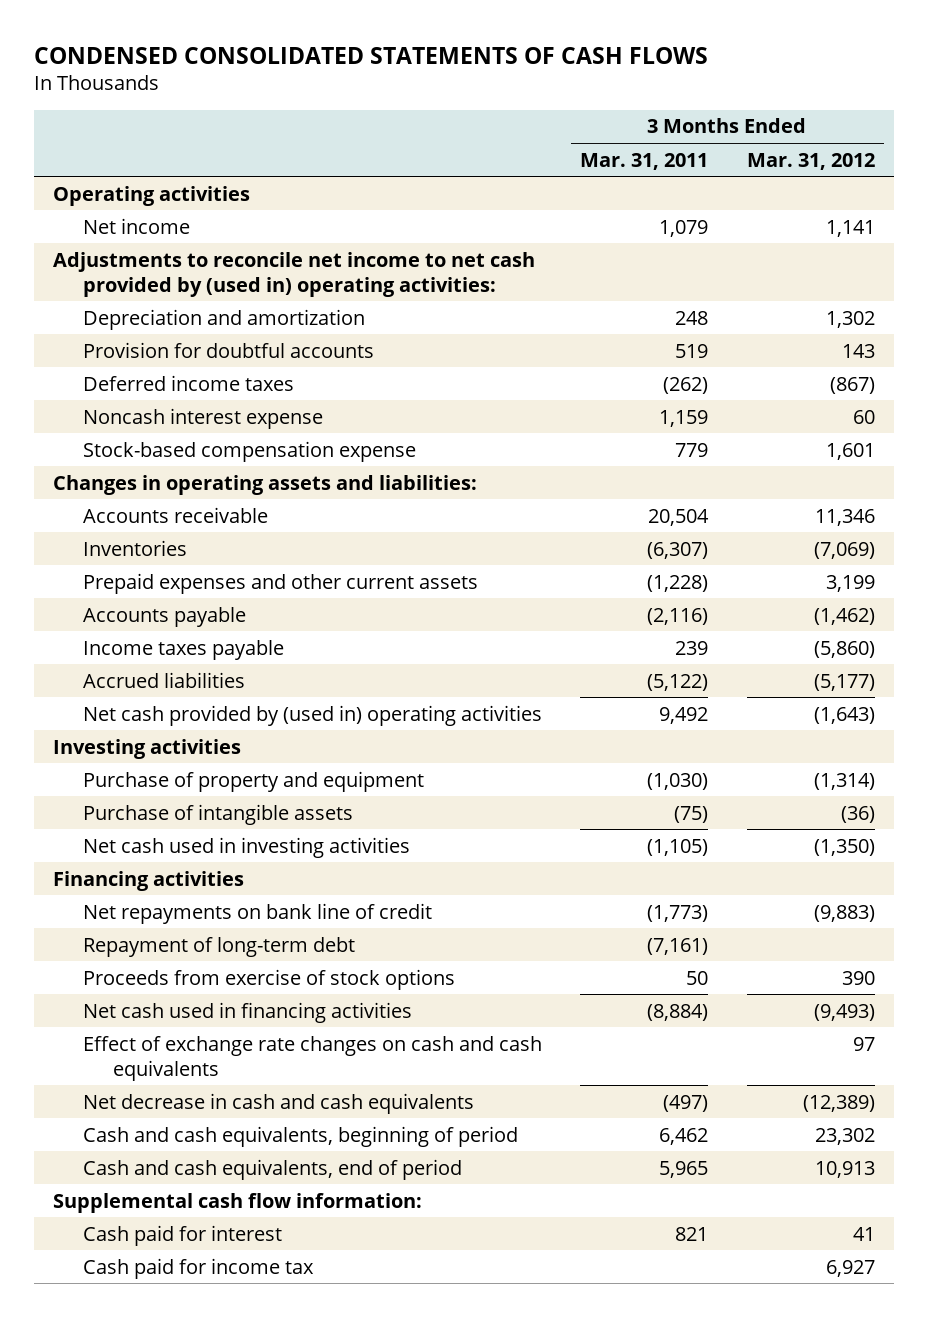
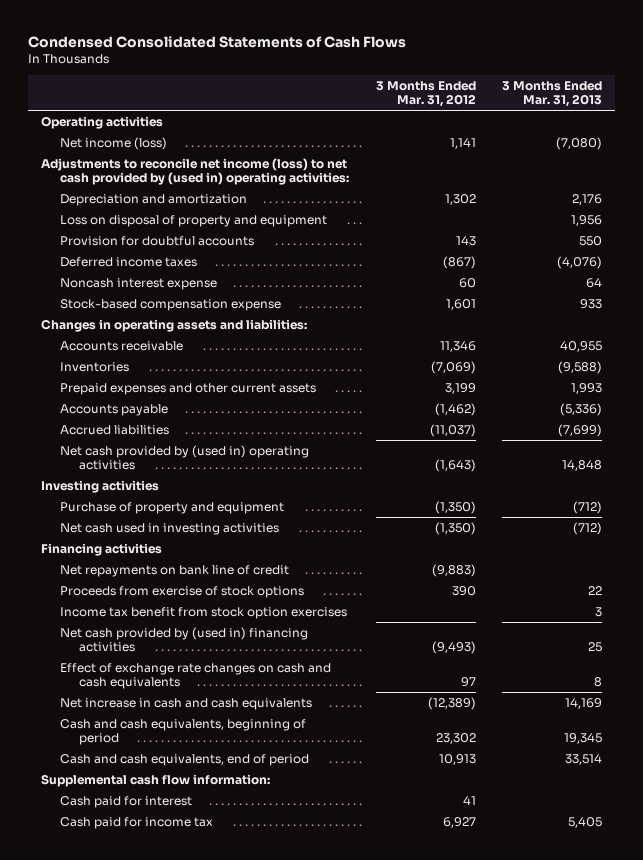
[33,47,708,65] CONDENSED CONSOLIDATED STATEMENTS OF CASH FLOWS -> [27,35,406,48] Condensed Consolidated Statements of Cash Flows
[580,152,709,170] Mar. 31, 2011 -> none
none -> [502,80,603,108] 3 Months Ended Mar. 31, 2013
[83,217,191,234] Net income -> [60,136,168,150] Net income (loss)
[52,251,535,297] Adjustments to reconcile net income to net cash provided by (used in) operating activities: -> [41,157,350,186] Adjustments to reconcile net income (loss) to net cash provided by (used in) operating activities:
none -> [60,214,328,227] Loss on disposal of property and equipment
[83,639,285,660] Income taxes payable -> none
[813,673,875,691] (5,177) -> [429,423,476,437] (11,037)
[83,803,354,825] Purchase of intangible assets -> none
[813,772,875,790] (1,314) -> [434,500,476,514] (1,350)
[83,936,356,957] Repayment of long-term debt -> none
none -> [60,606,348,619] Income tax benefit from stock option exercises
[83,1001,413,1023] Net cash used in financing activities -> [60,626,309,653] Net cash provided by (used in) financing activities
[83,1092,475,1114] Net decrease in cash and cash equivalents -> [60,697,313,710] Net increase in cash and cash equivalents

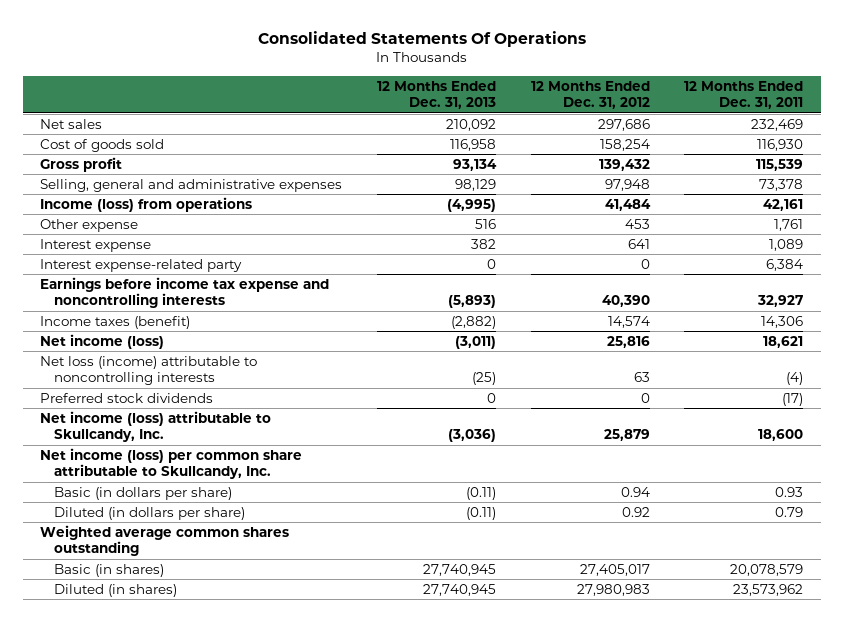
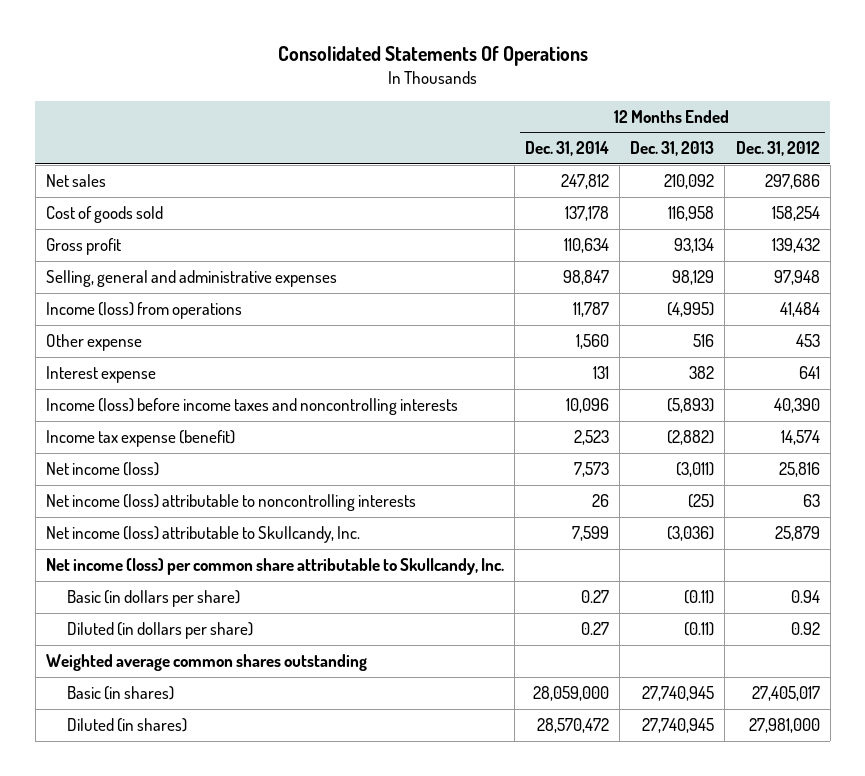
[684,80,804,110] 12 Months Ended Dec. 31, 2011 -> none
none -> [525,141,610,157] Dec. 31, 2014
[40,258,243,272] Interest expense-related party -> none
[40,276,330,309] Earnings before income tax expense and noncontrolling interests -> [45,397,458,415] Income (loss) before income taxes and noncontrolling interests
[40,315,191,329] Income taxes (benefit) -> [45,429,235,447] Income tax expense (benefit)
[40,392,214,403] Preferred stock dividends -> none
[40,355,258,386] Net loss (income) attributable to noncontrolling interests -> [45,493,416,511] Net income (loss) attributable to noncontrolling interests
[576,583,650,596] 27,980,983 -> [748,717,820,733] 27,981,000

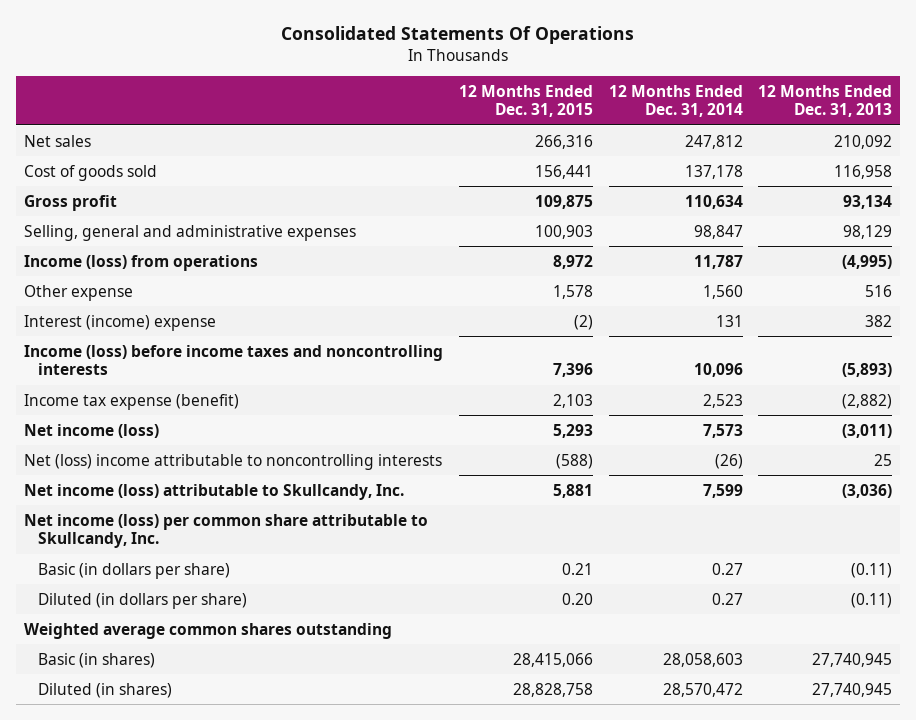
[735,141,820,157] Dec. 31, 2012 -> none
none -> [458,84,593,118] 12 Months Ended Dec. 31, 2015
[45,365,156,383] Interest expense -> [23,314,216,331] Interest (income) expense
[45,493,416,511] Net income (loss) attributable to noncontrolling interests -> [23,453,442,470] Net (loss) income attributable to noncontrolling interests
[592,493,610,507] 26 -> [714,453,743,469] (26)
[688,493,715,508] (25) -> [874,453,893,466] 25
[533,685,610,701] 28,059,000 -> [662,652,743,667] 28,058,603

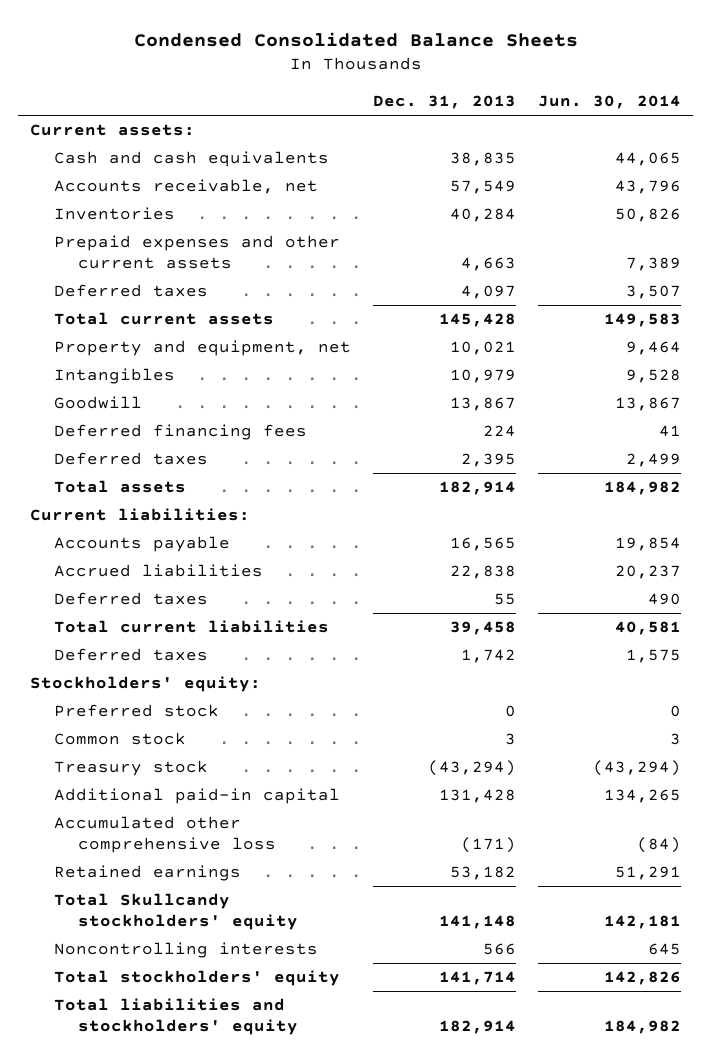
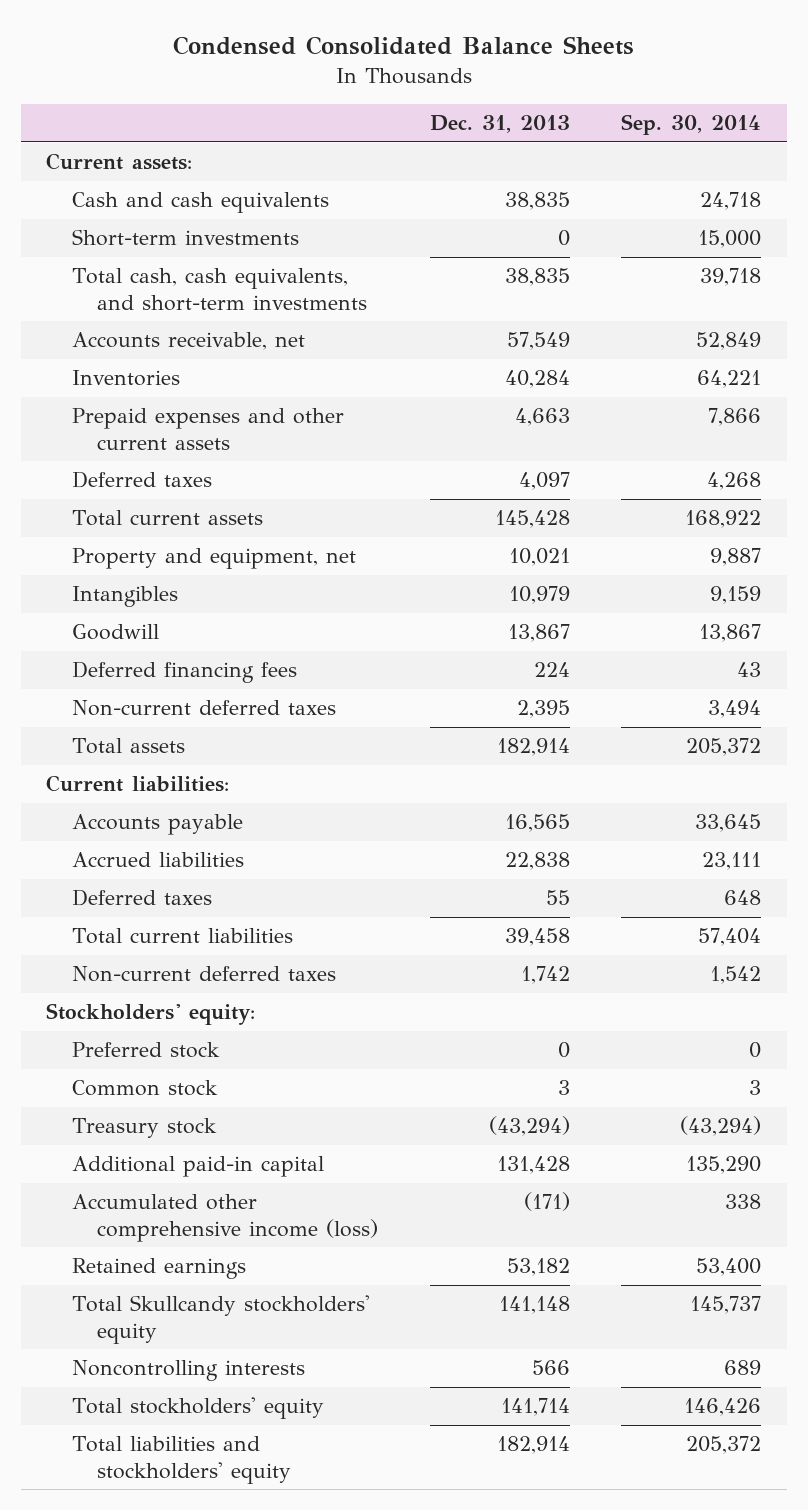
[538,95,682,110] Jun. 30, 2014 -> none
none -> [621,114,762,136] Sep. 30, 2014
none -> [71,229,299,247] Short-term investments
none -> [71,268,367,311] Total cash, cash equivalents, and short-term investments
[53,452,208,466] Deferred taxes -> [71,700,336,717] Non-current deferred taxes
[53,648,208,662] Deferred taxes -> [71,966,336,983] Non-current deferred taxes
[53,816,277,854] Accumulated other comprehensive loss -> [71,1194,378,1242] Accumulated other comprehensive income (loss)

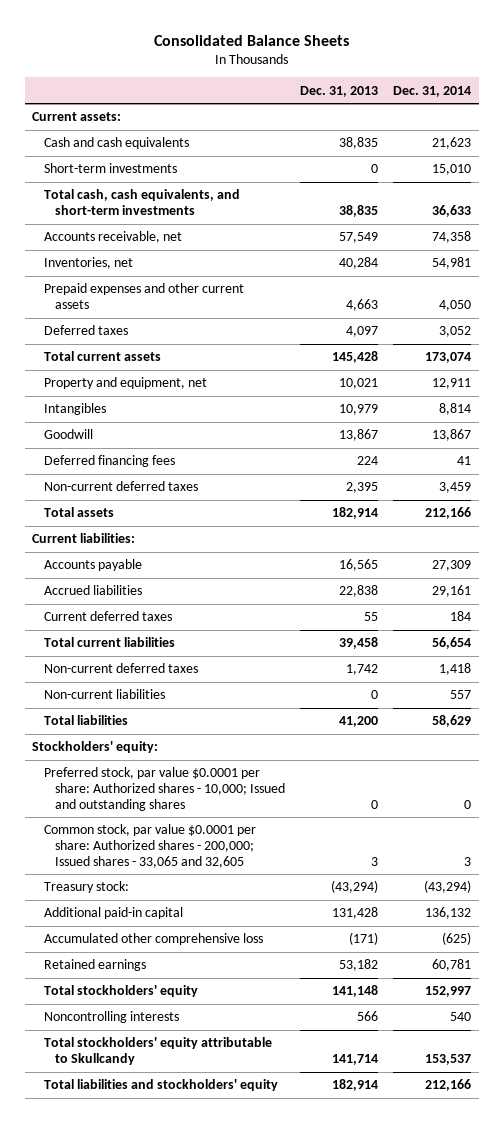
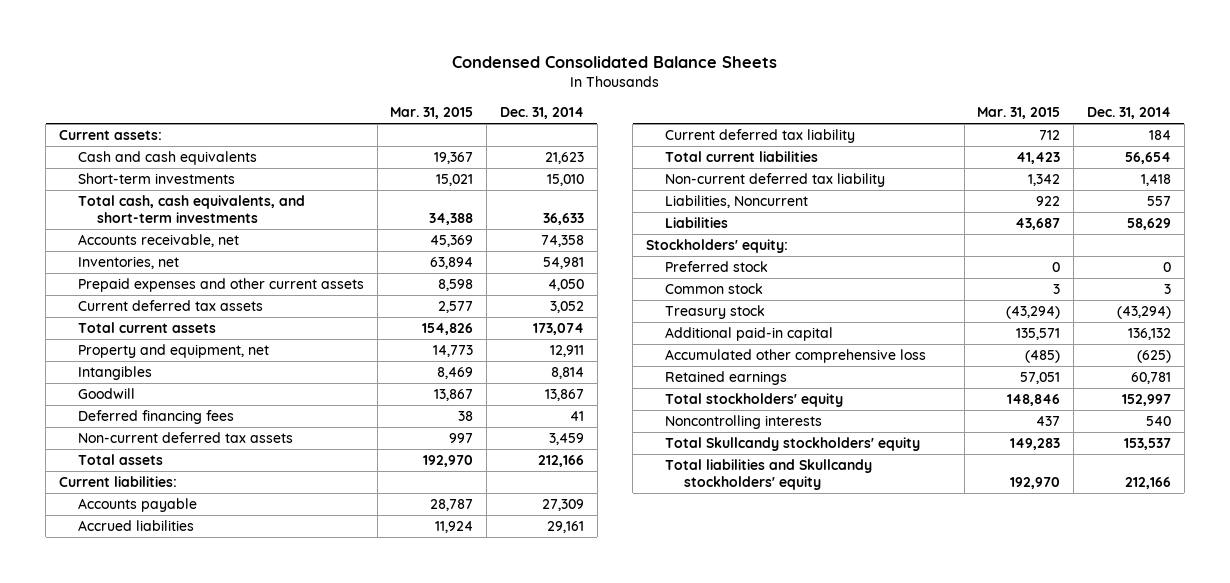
[153,34,349,46] Consolidated Balance Sheets -> [451,55,777,68] Condensed Consolidated Balance Sheets
[300,85,379,97] Dec. 31, 2013 -> none
none -> [390,107,474,120] Mar. 31, 2015
[43,325,128,336] Deferred taxes -> [77,300,263,312] Current deferred tax assets
[43,481,198,492] Non-current deferred taxes -> [77,432,293,444] Non-current deferred tax assets
[43,611,172,622] Current deferred taxes -> [664,129,855,144] Current deferred tax liability
[43,663,198,674] Non-current deferred taxes -> [664,173,885,188] Non-current deferred tax liability
[43,689,165,700] Non-current liabilities -> [664,195,808,209] Liabilities, Noncurrent
[43,715,128,726] Total liabilities -> [664,217,728,229] Liabilities
[43,767,286,811] Preferred stock, par value $0.0001 per share: Authorized shares - 10,000; Issued and outstanding shares -> [664,261,768,273] Preferred stock
[43,824,256,868] Common stock, par value $0.0001 per share: Authorized shares - 200,000; Issued shares - 33,065 and 32,605 -> [664,283,763,295] Common stock
[43,881,129,894] Treasury stock: -> [664,305,765,320] Treasury stock
[43,1037,272,1066] Total stockholders' equity attributable to Skullcandy -> [664,437,920,452] Total Skullcandy stockholders' equity
[43,1079,278,1092] Total liabilities and stockholders' equity -> [664,459,872,491] Total liabilities and Skullcandy stockholders' equity

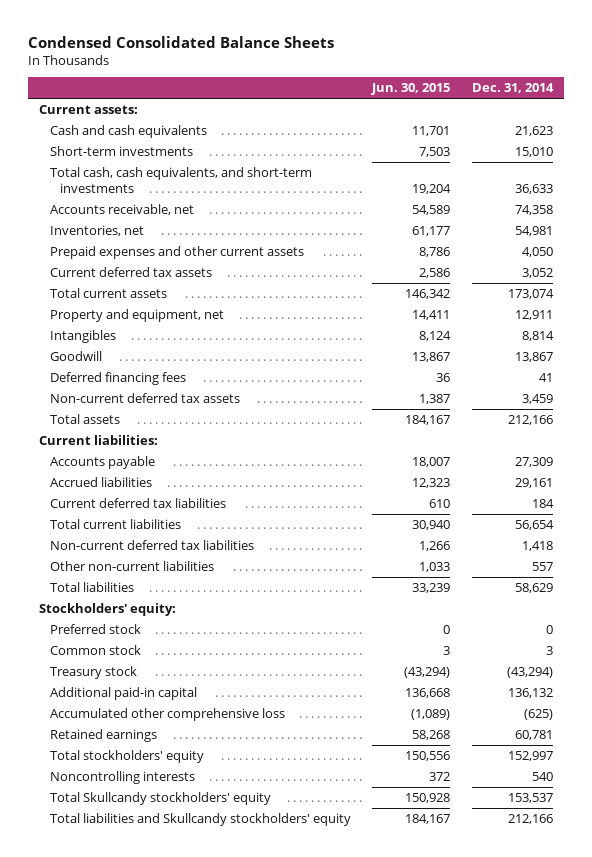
[390,107,474,120] Mar. 31, 2015 -> none
none -> [371,83,451,96] Jun. 30, 2015
[664,129,855,144] Current deferred tax liability -> [49,498,226,509] Current deferred tax liabilities
[664,173,885,188] Non-current deferred tax liability -> [49,540,254,551] Non-current deferred tax liabilities
[664,195,808,209] Liabilities, Noncurrent -> [49,561,214,572] Other non-current liabilities
[664,217,728,229] Liabilities -> [49,582,134,593] Total liabilities

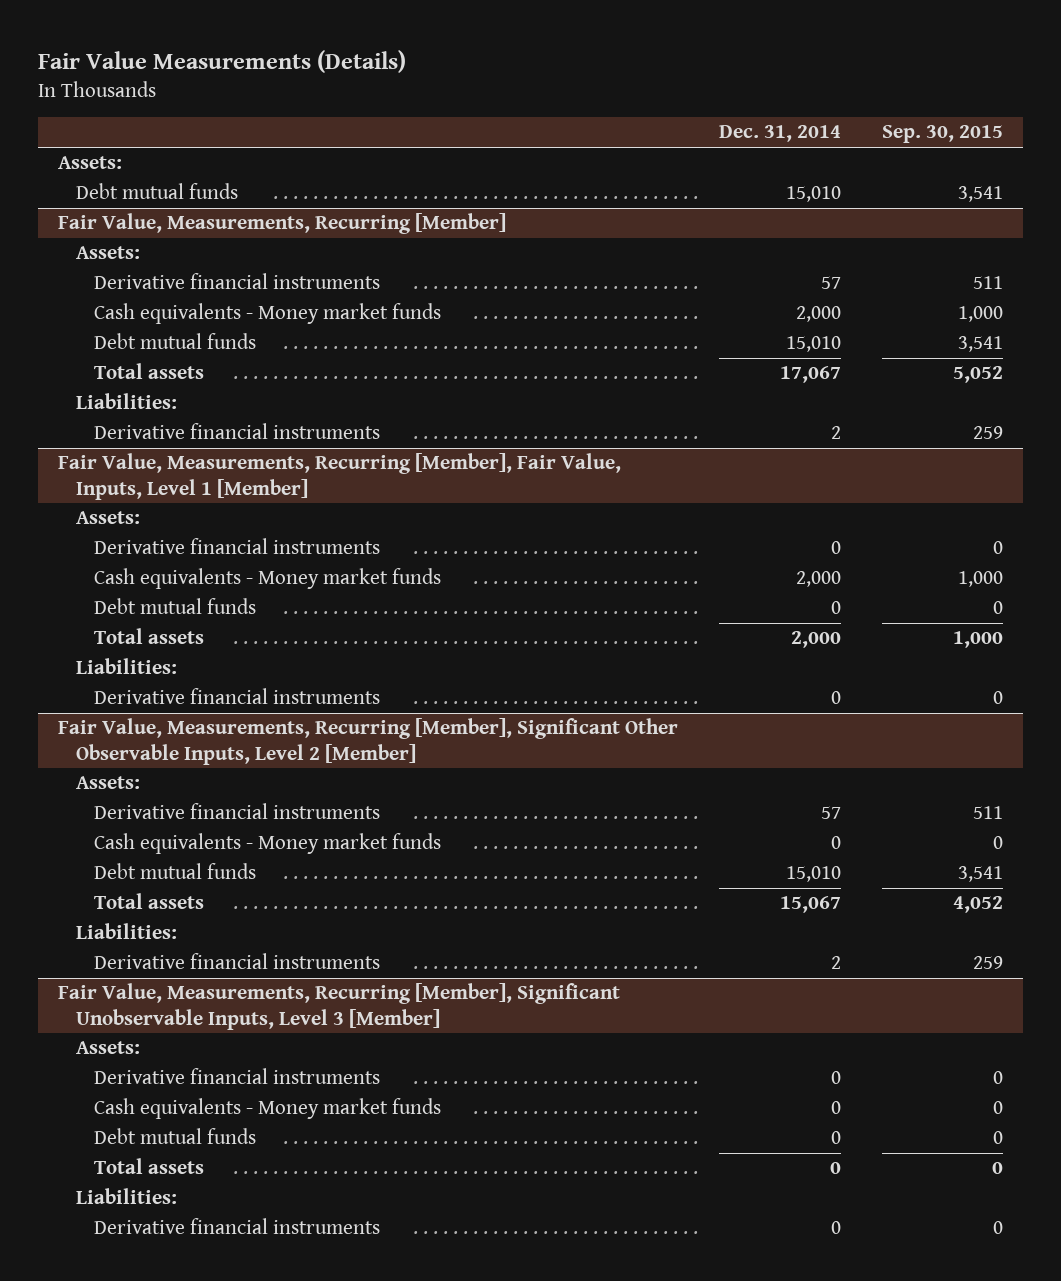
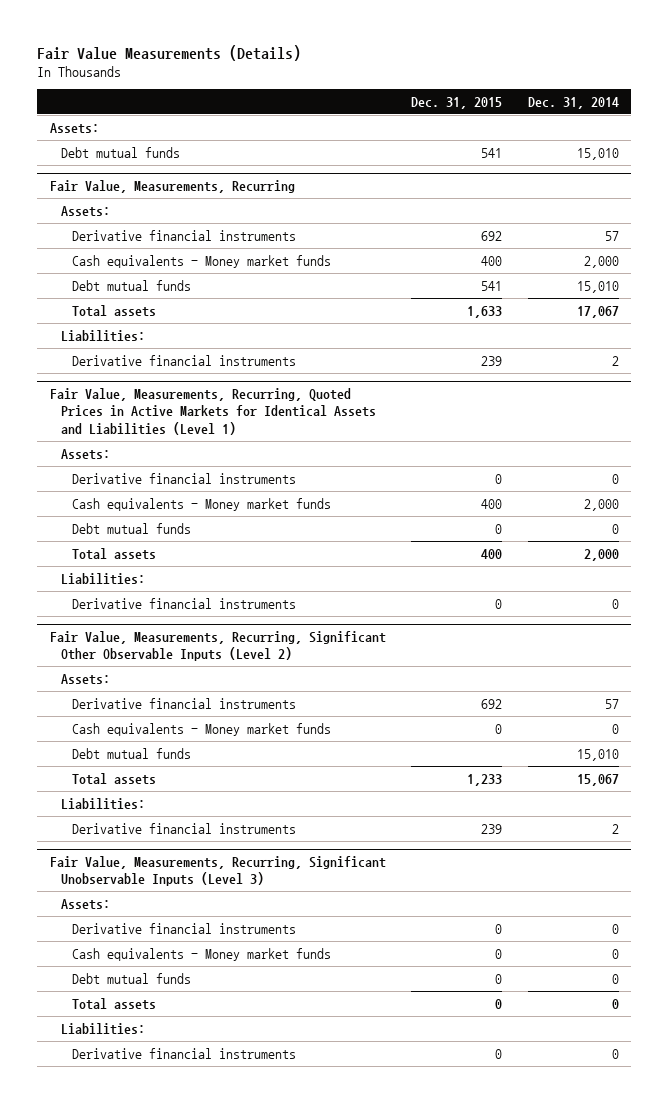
[881,125,1003,144] Sep. 30, 2015 -> none
none -> [411,96,503,109] Dec. 31, 2015
[58,213,507,235] Fair Value, Measurements, Recurring [Member] -> [49,180,295,194] Fair Value, Measurements, Recurring
[58,453,622,500] Fair Value, Measurements, Recurring [Member], Fair Value, Inputs, Level 1 [Member] -> none
none -> [49,388,377,435] Fair Value, Measurements, Recurring, Quoted Prices in Active Markets for Identical Assets and Liabilities (Level 1)
[58,718,679,765] Fair Value, Measurements, Recurring [Member], Significant Other Observable Inputs, Level 2 [Member] -> [49,631,386,662] Fair Value, Measurements, Recurring, Significant Other Observable Inputs (Level 2)
[58,983,621,1030] Fair Value, Measurements, Recurring [Member], Significant Unobservable Inputs, Level 3 [Member] -> [49,856,386,887] Fair Value, Measurements, Recurring, Significant Unobservable Inputs (Level 3)

